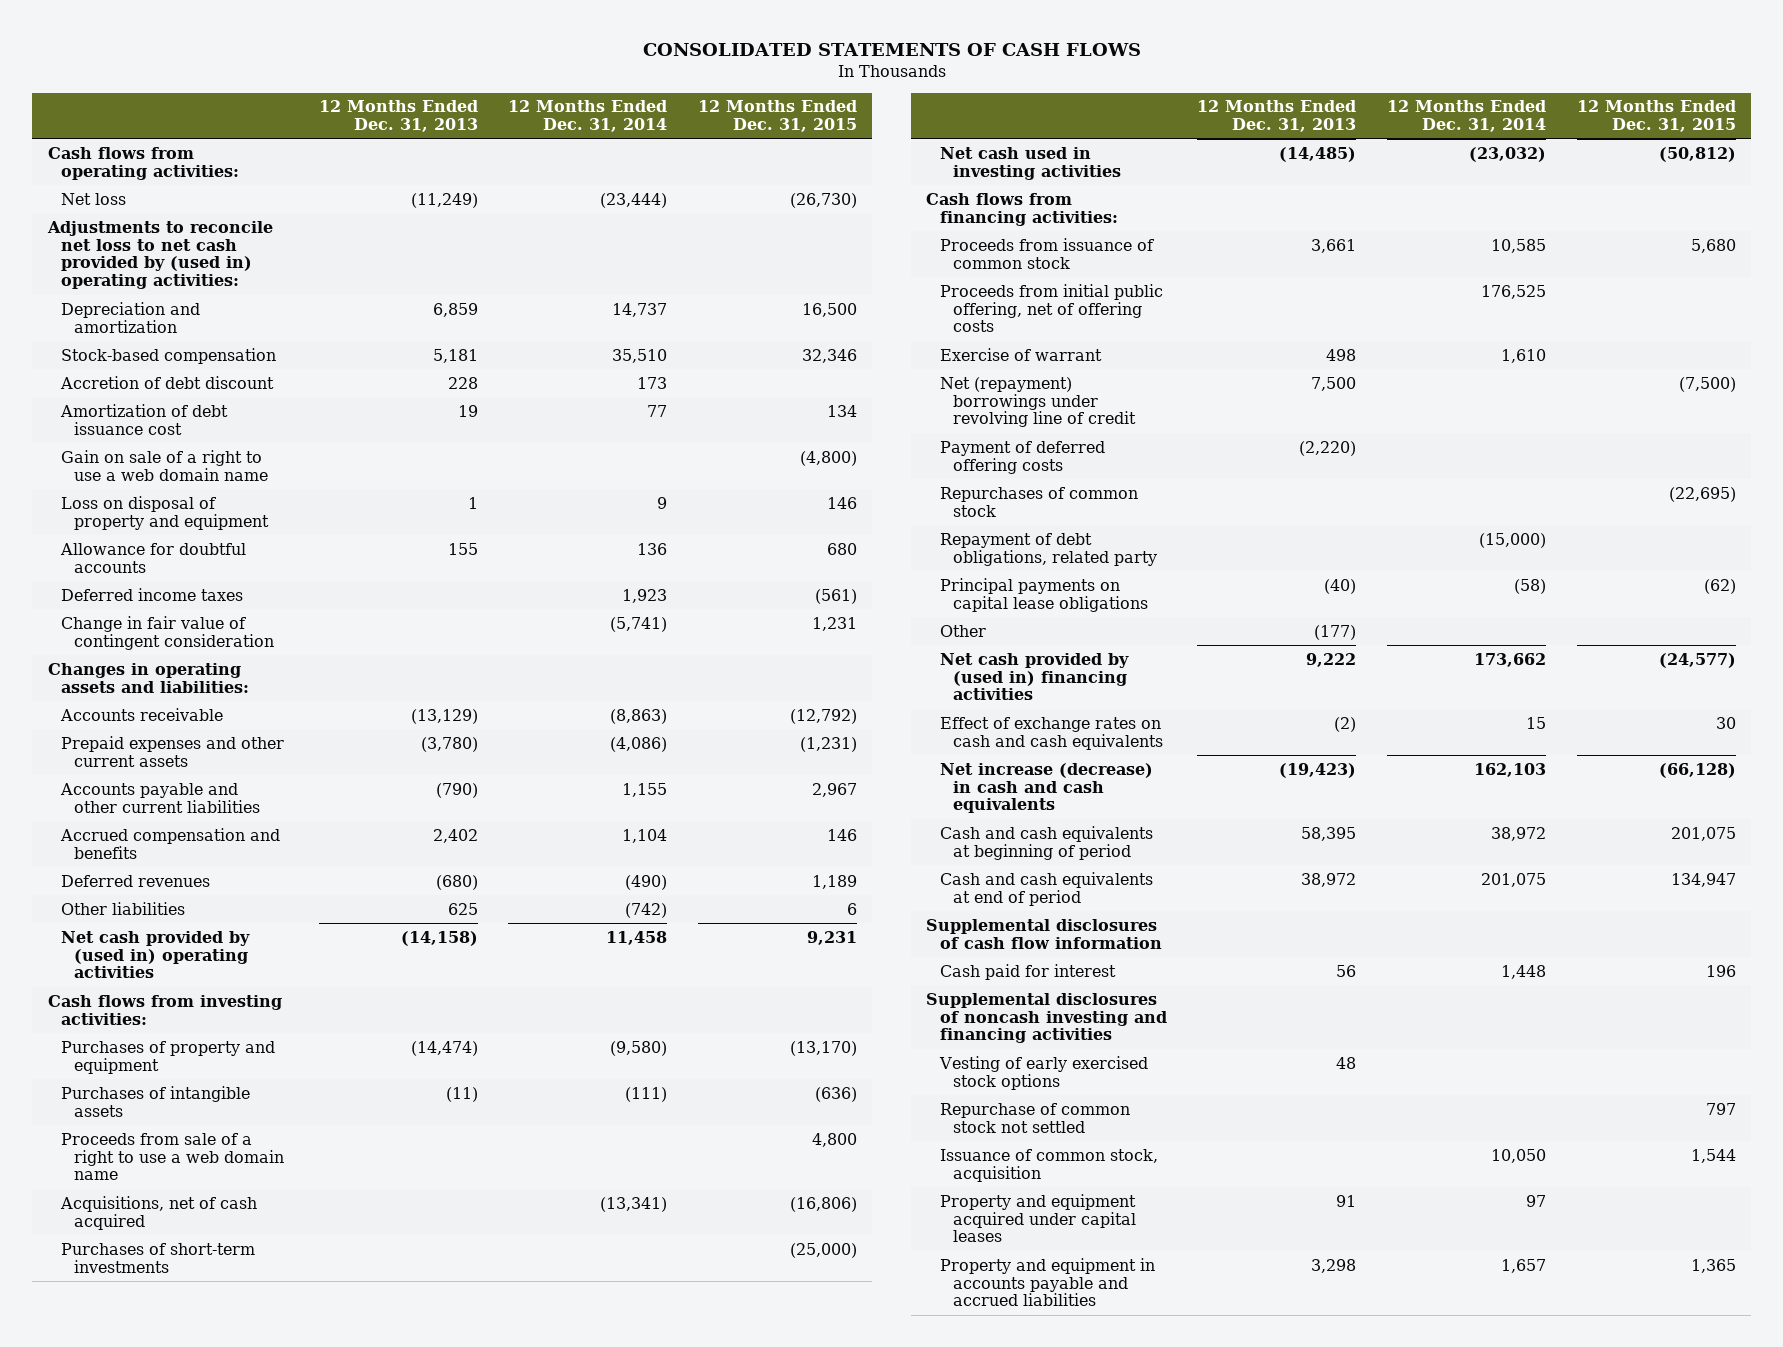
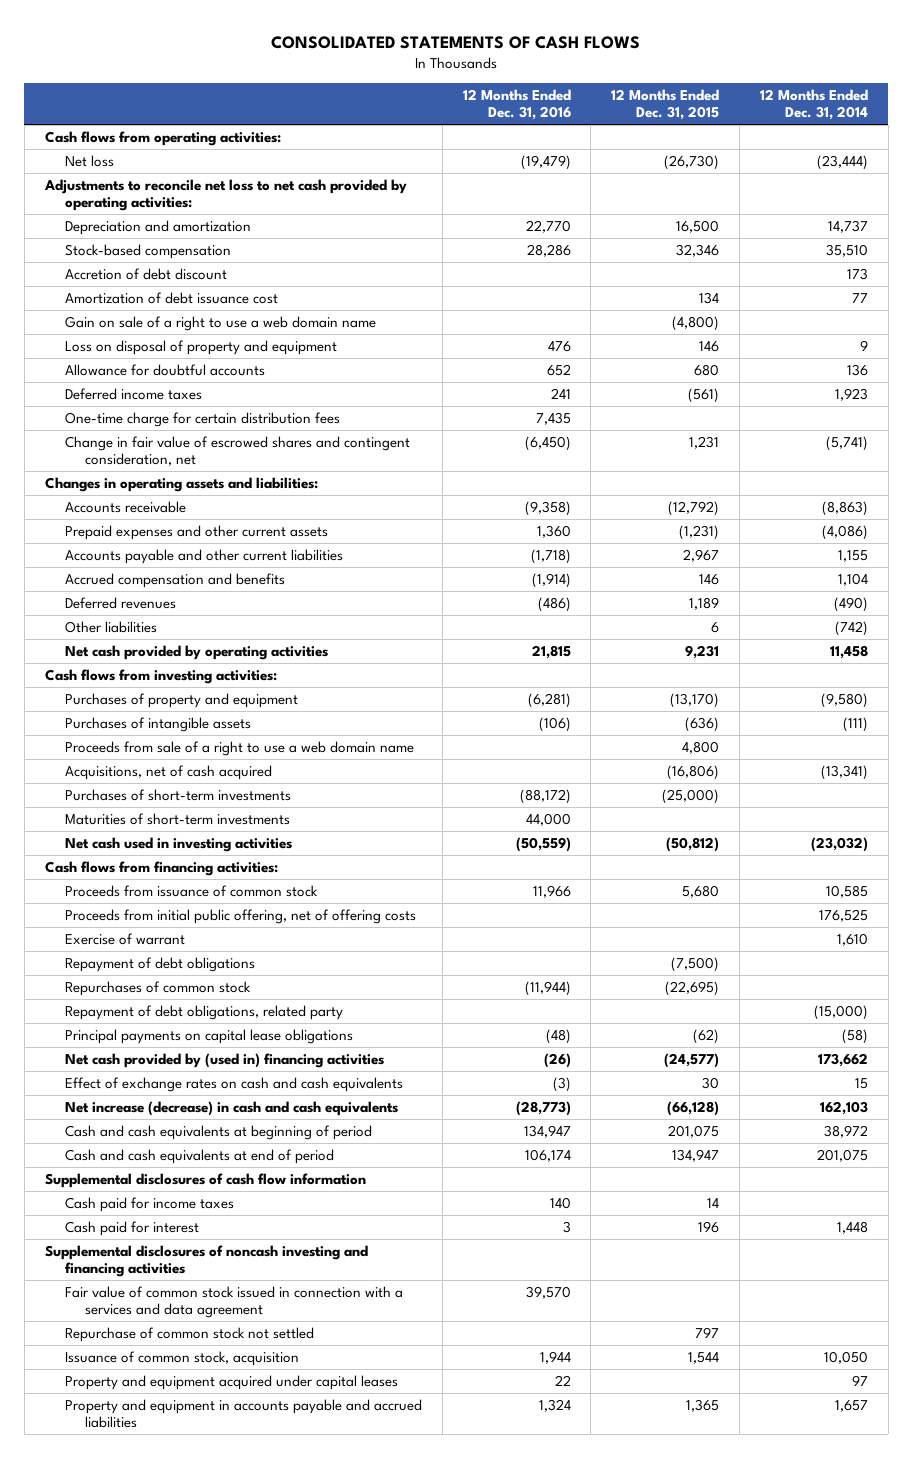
[318,100,478,133] 12 Months Ended Dec. 31, 2013 -> none
none -> [462,89,571,121] 12 Months Ended Dec. 31, 2016
[46,220,273,290] Adjustments to reconcile net loss to net cash provided by (used in) operating activities: -> [43,178,407,212] Adjustments to reconcile net loss to net cash provided by operating activities:
none -> [65,411,341,427] One-time charge for certain distribution fees
[60,615,275,650] Change in fair value of contingent consideration -> [65,435,411,467] Change in fair value of escrowed shares and contingent consideration, net
[60,930,250,979] Net cash provided by (used in) operating activities -> [65,644,329,660] Net cash provided by operating activities
none -> [65,812,291,825] Maturities of short-term investments
[939,376,1136,428] Net (repayment) borrowings under revolving line of credit -> none
[939,440,1105,474] Payment of deferred offering costs -> none
none -> [65,956,256,972] Repayment of debt obligations
[939,624,986,637] Other -> none
none -> [65,1196,235,1212] Cash paid for income taxes
[938,1055,1148,1090] Vesting of early exercised stock options -> none
none -> [65,1285,404,1319] Fair value of common stock issued in connection with a services and data agreement

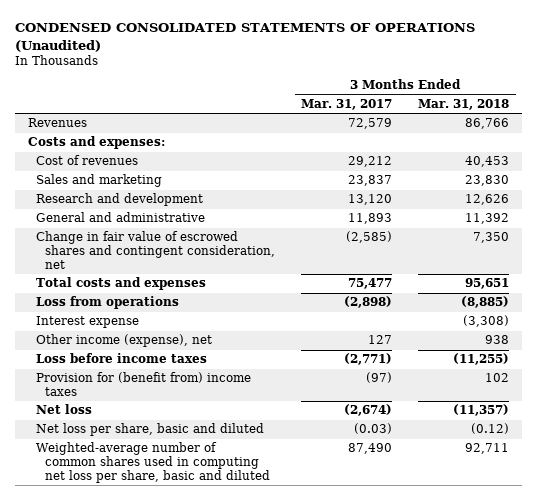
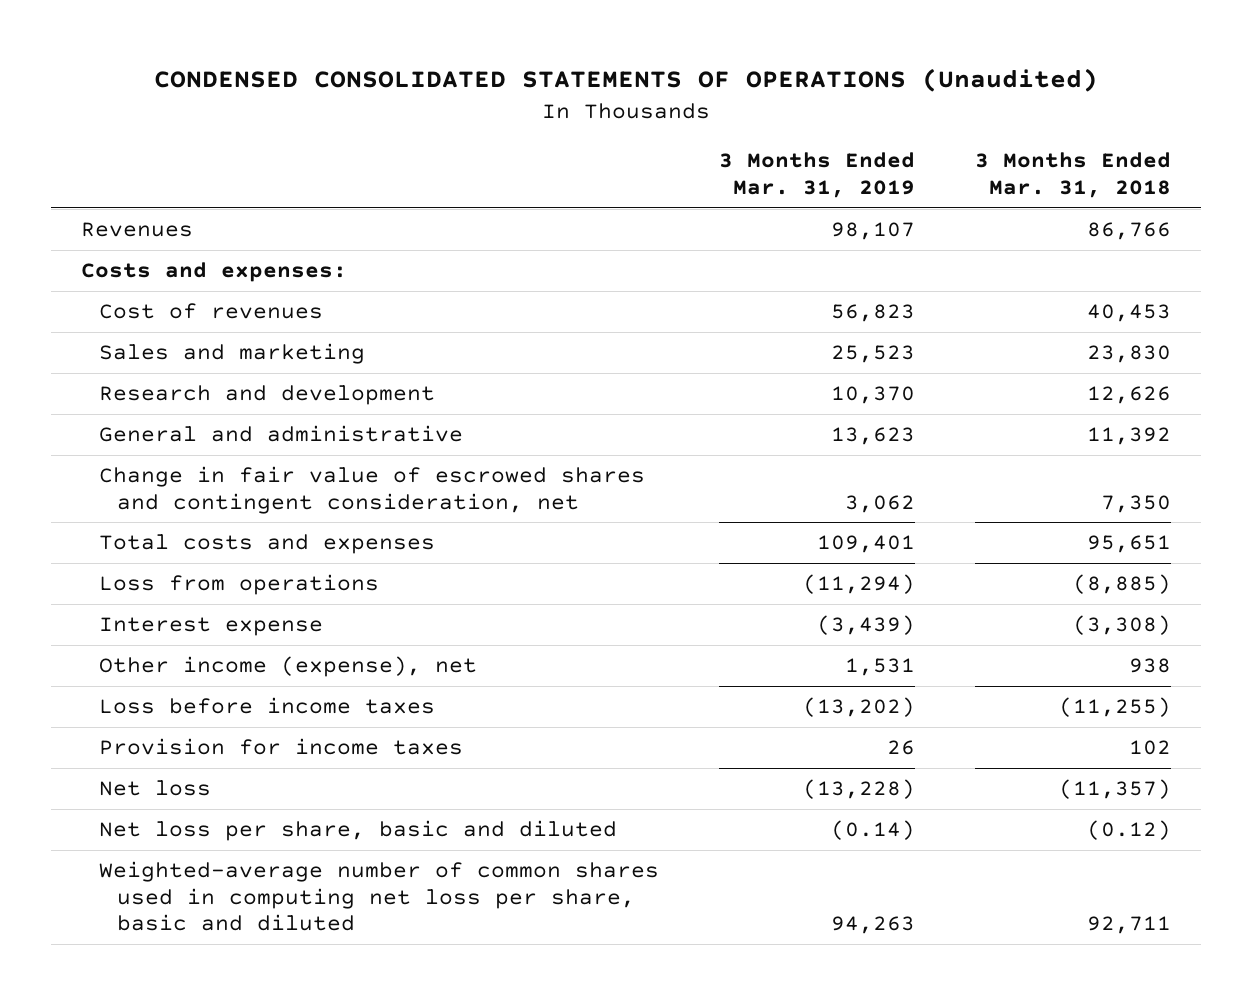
[301,98,393,110] Mar. 31, 2017 -> none
none -> [719,152,916,198] 3 Months Ended Mar. 31, 2019
[36,372,252,396] Provision for (benefit from) income taxes -> [99,738,464,756] Provision for income taxes

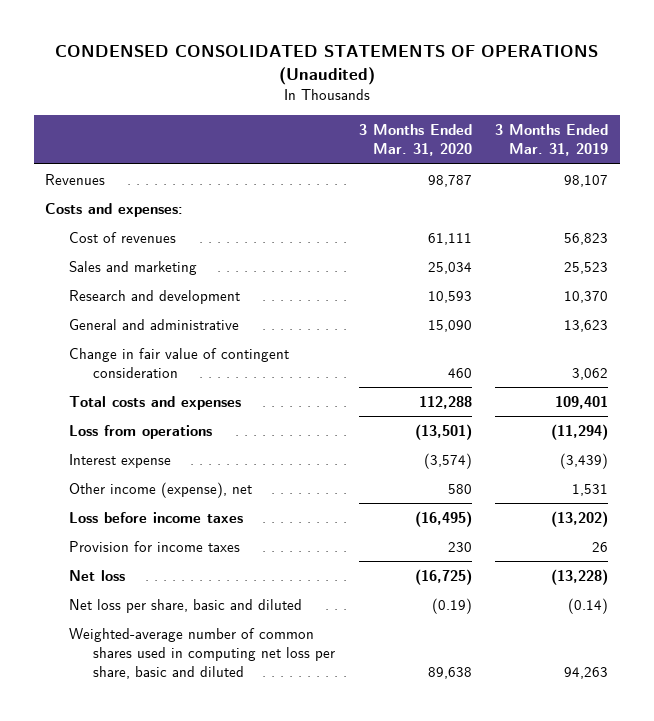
[975,152,1172,198] 3 Months Ended Mar. 31, 2018 -> none
none -> [358,124,472,157] 3 Months Ended Mar. 31, 2020
[99,466,646,514] Change in fair value of escrowed shares and contingent consideration, net -> [69,347,290,379] Change in fair value of contingent consideration

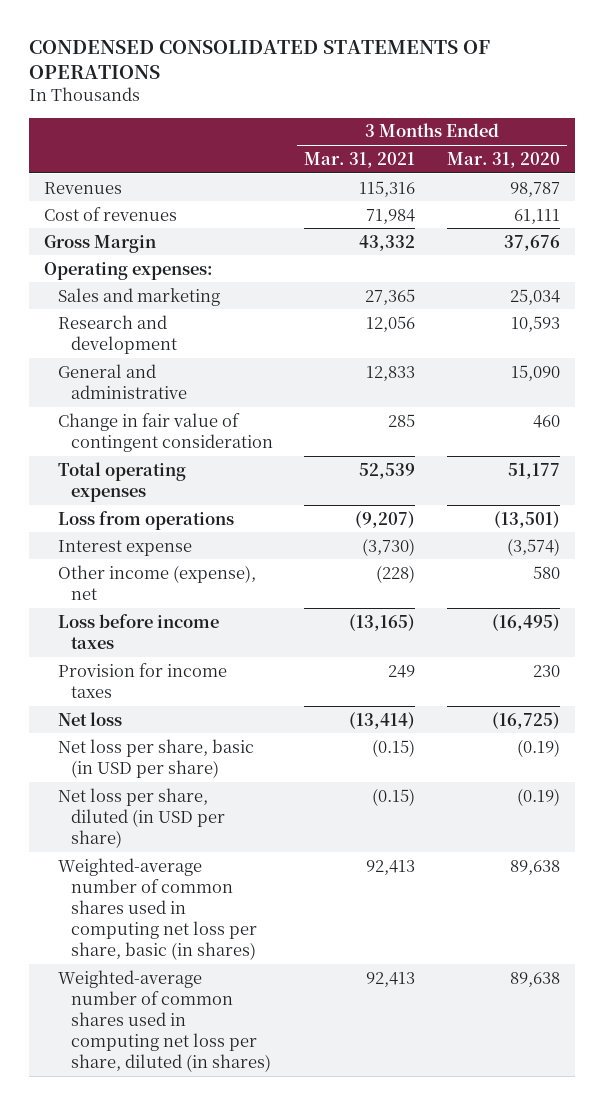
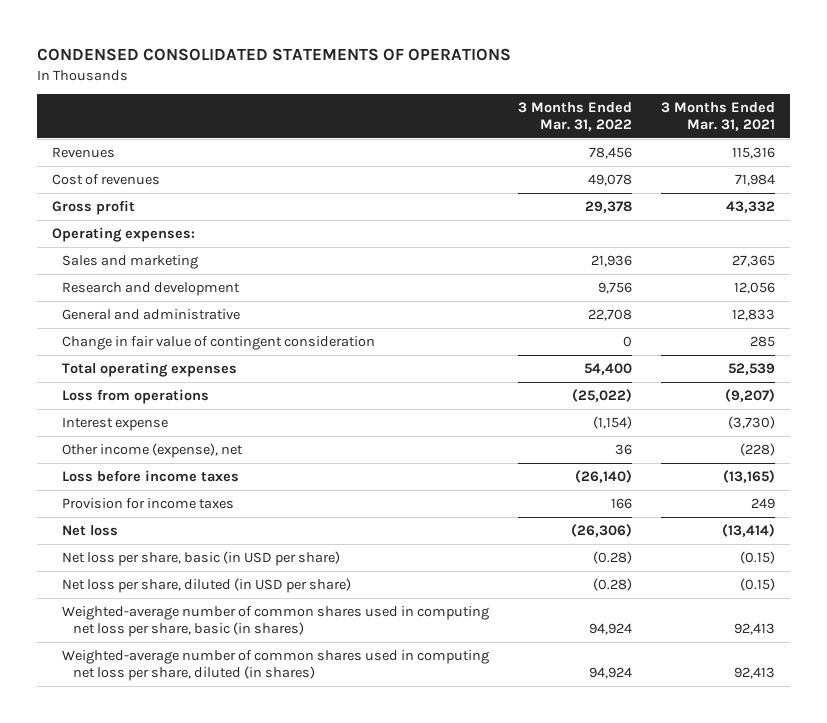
[446,151,560,168] Mar. 31, 2020 -> none
none -> [518,102,633,132] 3 Months Ended Mar. 31, 2022
[44,234,157,253] Gross Margin -> [51,199,135,215] Gross profit

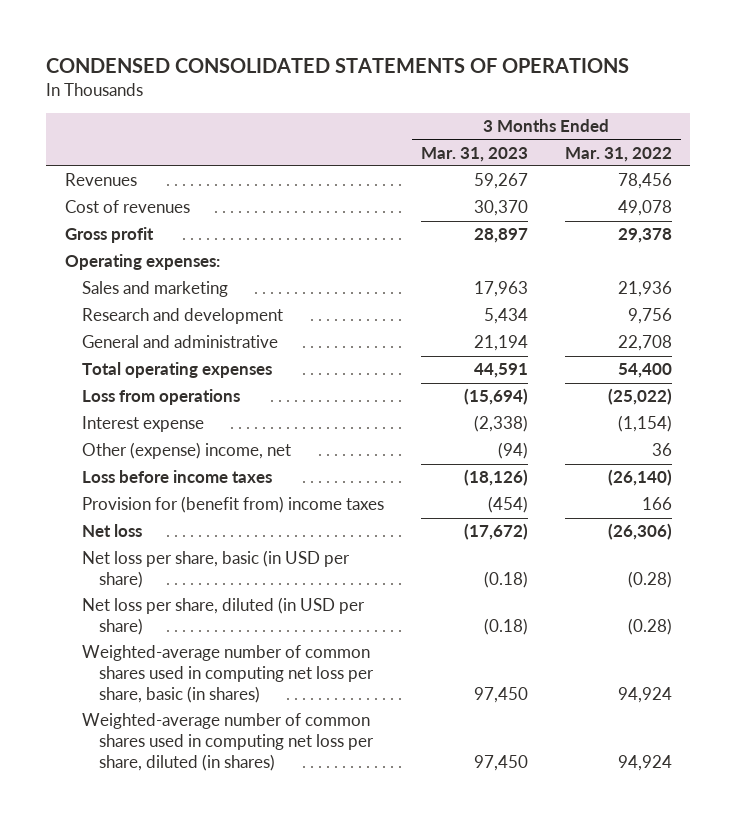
[661,102,776,132] 3 Months Ended Mar. 31, 2021 -> none
none -> [420,146,528,162] Mar. 31, 2023
[62,335,376,350] Change in fair value of contingent consideration -> none
[62,442,244,458] Other income (expense), net -> [81,442,291,460] Other (expense) income, net
[62,497,235,509] Provision for income taxes -> [81,496,384,514] Provision for (benefit from) income taxes

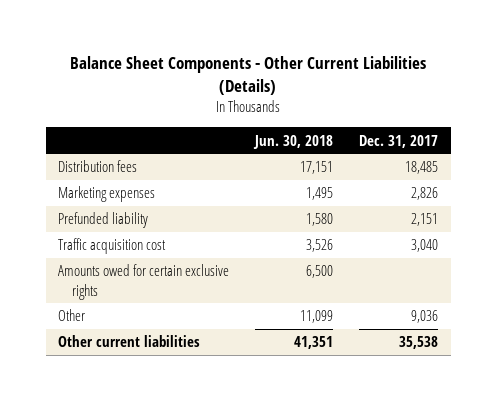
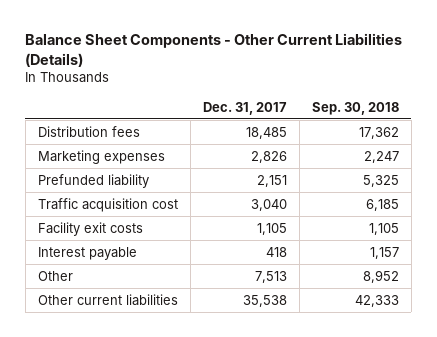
[253,134,334,149] Jun. 30, 2018 -> none
none -> [311,101,399,115] Sep. 30, 2018
[58,264,230,300] Amounts owed for certain exclusive rights -> none
none -> [37,221,143,236] Facility exit costs
none -> [37,246,137,260] Interest payable
[411,310,439,324] 9,036 -> [254,270,287,283] 7,513

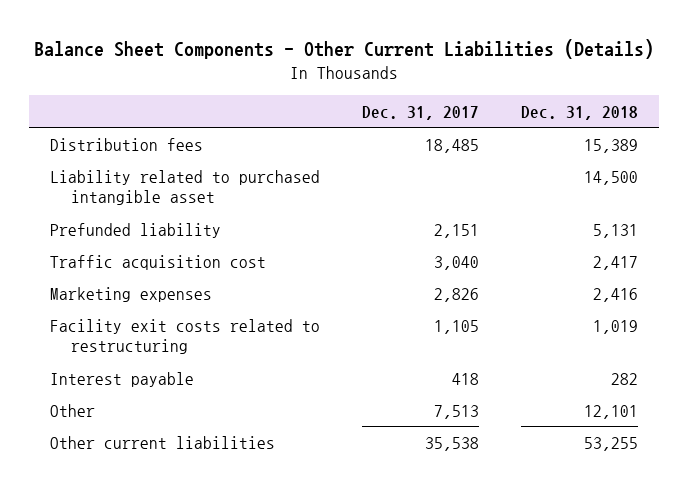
[311,101,399,115] Sep. 30, 2018 -> none
none -> [520,105,638,120] Dec. 31, 2018
none -> [49,169,320,205] Liability related to purchased intangible asset
[37,149,165,164] Marketing expenses -> [49,286,212,302] Marketing expenses
[37,221,143,236] Facility exit costs -> [49,318,320,354] Facility exit costs related to restructuring

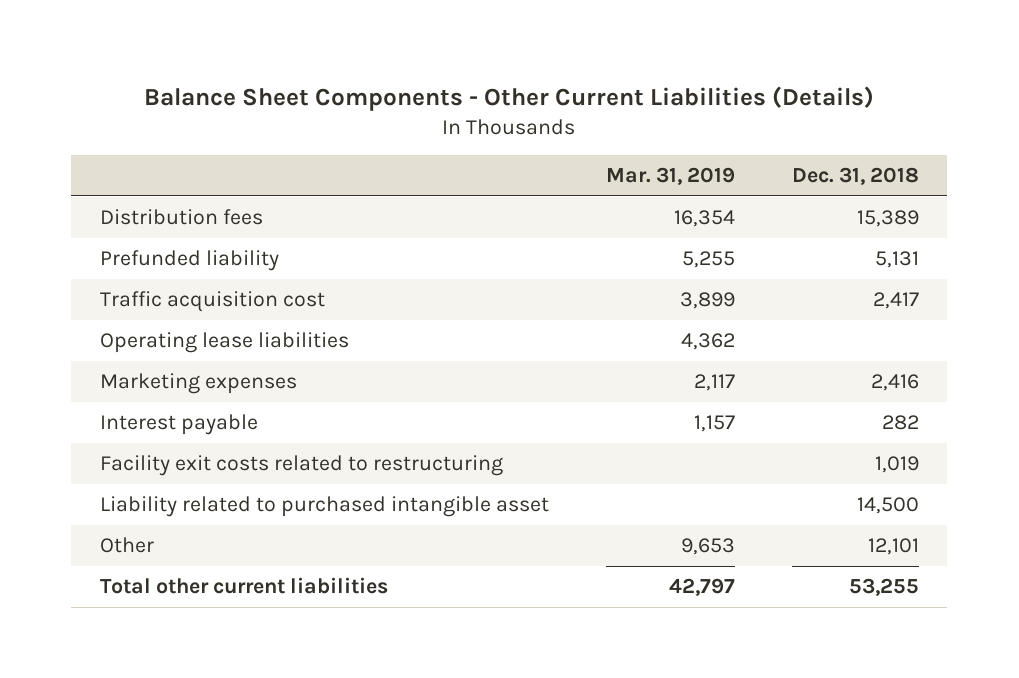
[361,105,479,120] Dec. 31, 2017 -> none
none -> [605,167,735,186] Mar. 31, 2019
none -> [99,332,349,354] Operating lease liabilities
[49,318,320,354] Facility exit costs related to restructuring -> [99,455,503,477] Facility exit costs related to restructuring
[49,169,320,205] Liability related to purchased intangible asset -> [99,496,549,518] Liability related to purchased intangible asset
[49,435,275,449] Other current liabilities -> [99,577,388,595] Total other current liabilities

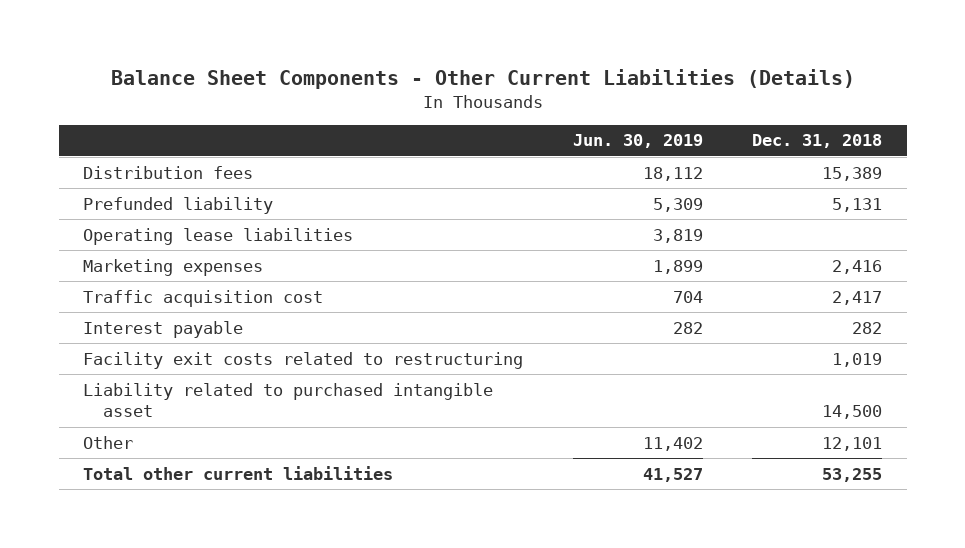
[605,167,735,186] Mar. 31, 2019 -> none
none -> [572,134,703,149] Jun. 30, 2019
[99,291,325,313] Traffic acquisition cost -> [83,289,324,307] Traffic acquisition cost

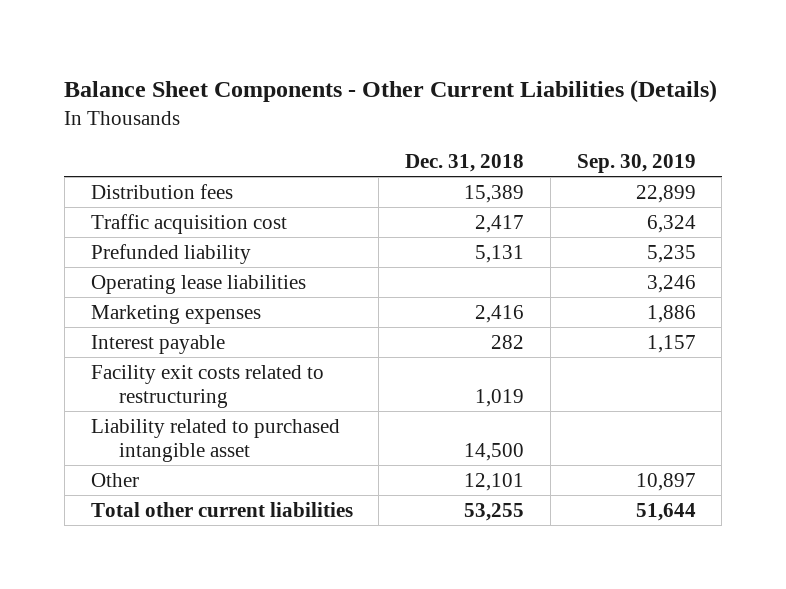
[572,134,703,149] Jun. 30, 2019 -> none
none -> [576,153,696,173] Sep. 30, 2019
[83,289,324,307] Traffic acquisition cost -> [90,213,287,234] Traffic acquisition cost

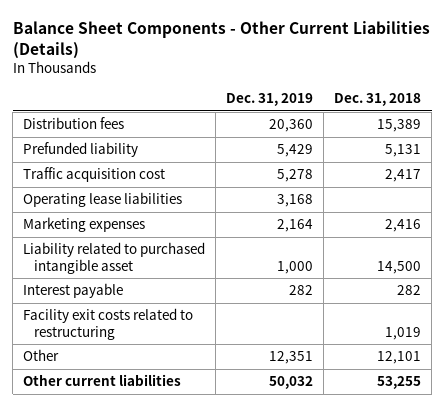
[576,153,696,173] Sep. 30, 2019 -> none
none -> [226,93,314,107] Dec. 31, 2019
[90,213,287,234] Traffic acquisition cost -> [23,167,166,183] Traffic acquisition cost
[90,418,340,463] Liability related to purchased intangible asset -> [23,242,206,274] Liability related to purchased intangible asset
[90,501,353,517] Total other current liabilities -> [23,374,182,387] Other current liabilities

